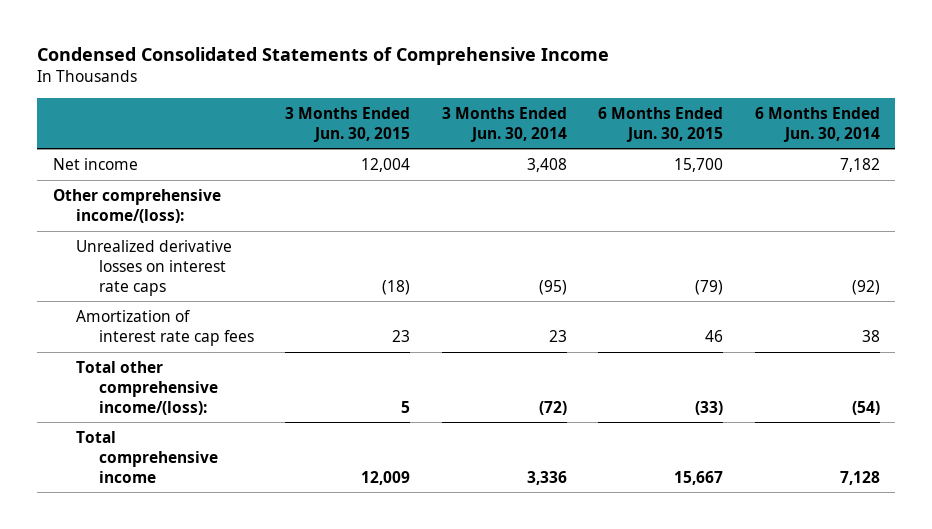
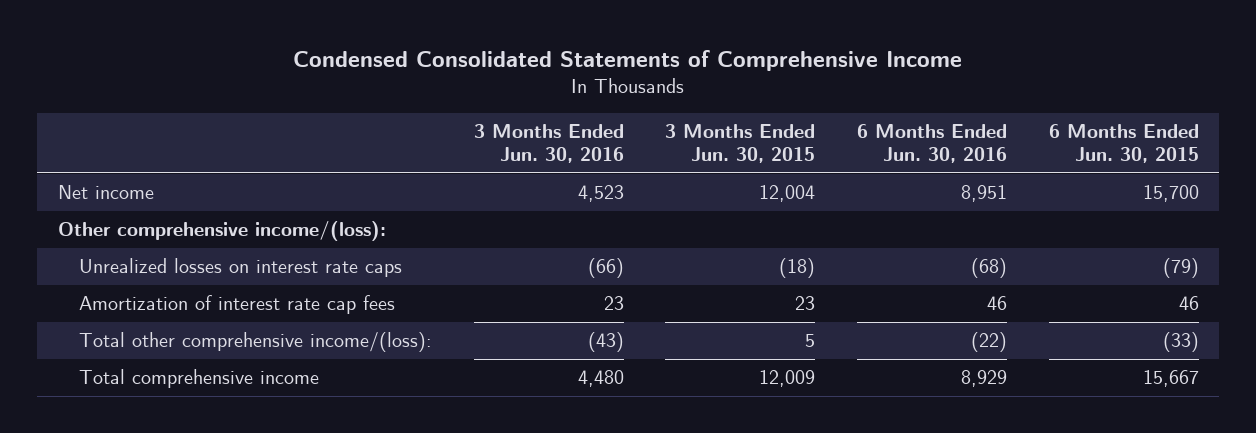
[441,106,567,142] 3 Months Ended Jun. 30, 2014 -> none
[754,106,880,142] 6 Months Ended Jun. 30, 2014 -> none
none -> [473,124,624,163] 3 Months Ended Jun. 30, 2016
none -> [856,124,1007,163] 6 Months Ended Jun. 30, 2016
[75,239,232,296] Unrealized derivative losses on interest rate caps -> [79,258,403,278] Unrealized losses on interest rate caps

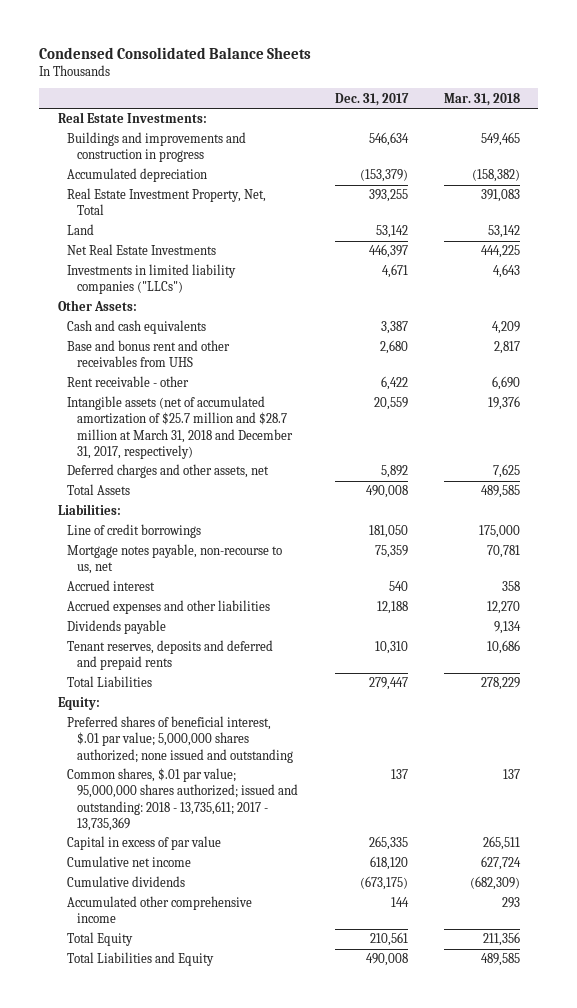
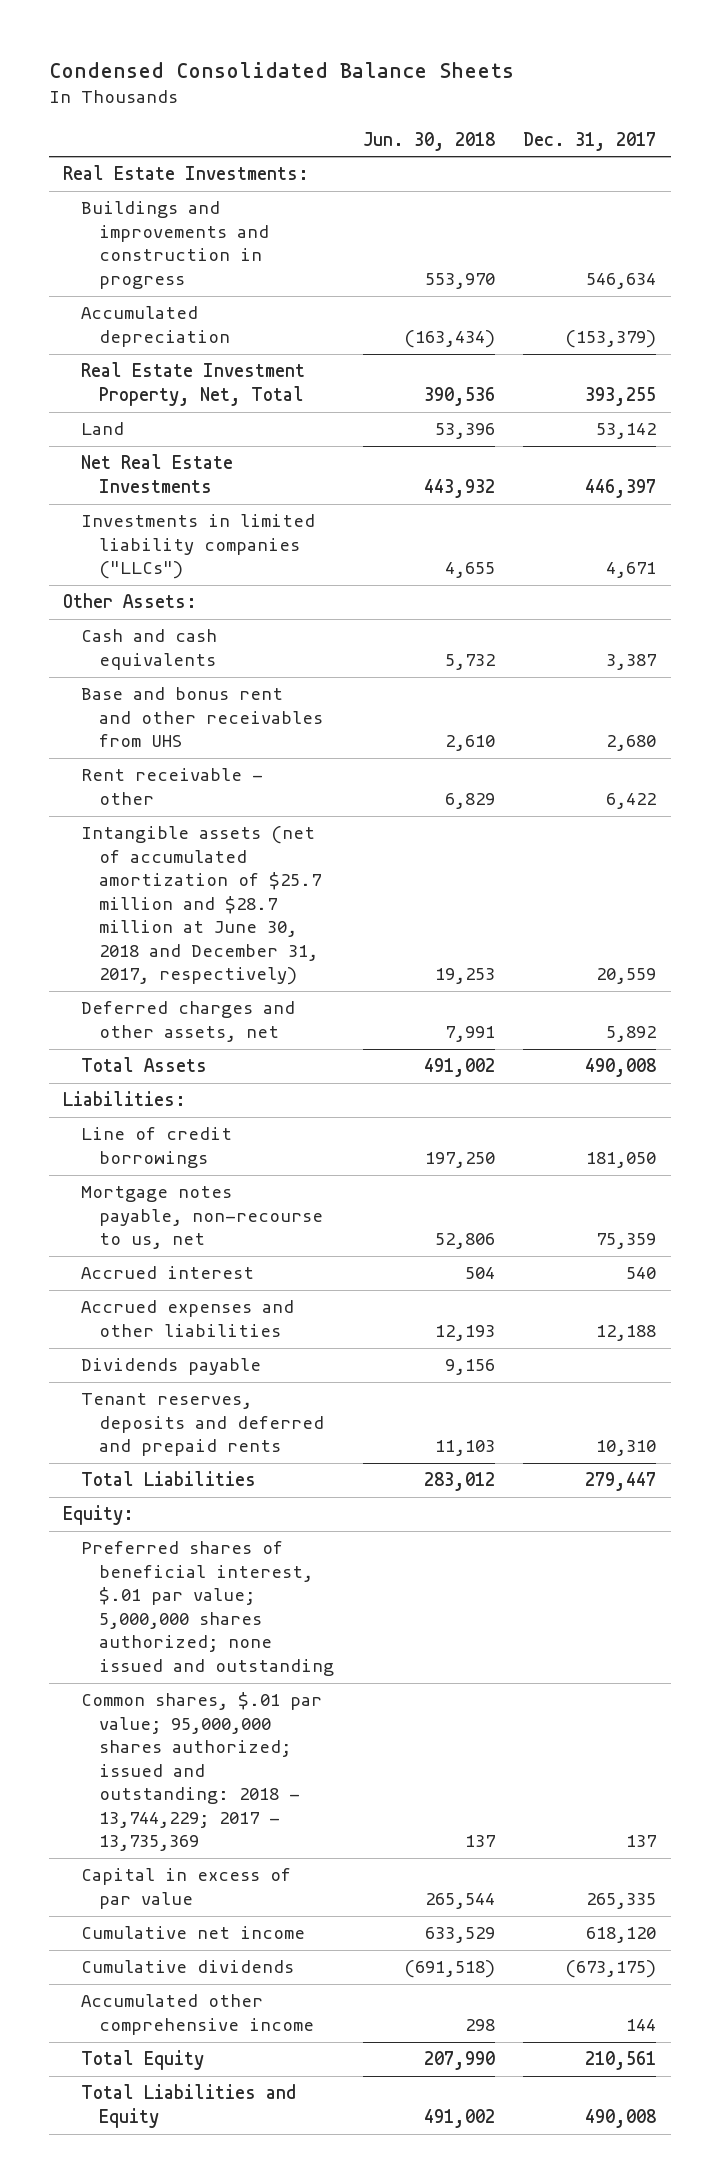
[443,92,520,106] Mar. 31, 2018 -> none
none -> [362,131,495,151] Jun. 30, 2018
[67,396,294,459] Intangible assets (net of accumulated amortization of $25.7 million and $28.7 million at March 31, 2018 and December 31, 2017, respectively) -> [81,826,322,986] Intangible assets (net of accumulated amortization of $25.7 million and $28.7 million at June 30, 2018 and December 31, 2017, respectively)
[67,768,299,831] Common shares, $.01 par value; 95,000,000 shares authorized; issued and outstanding: 2018 - 13,735,611; 2017 - 13,735,369 -> [81,1692,323,1852] Common shares, $.01 par value; 95,000,000 shares authorized; issued and outstanding: 2018 - 13,744,229; 2017 - 13,735,369

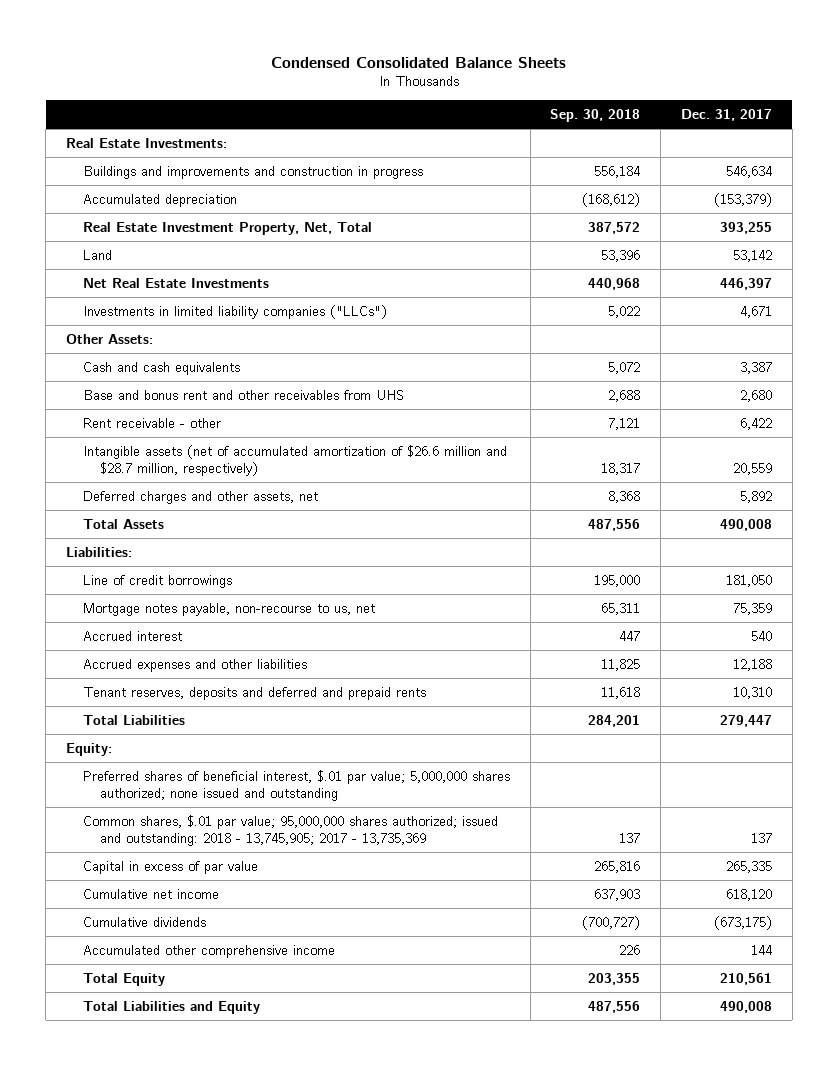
[362,131,495,151] Jun. 30, 2018 -> none
none -> [550,109,641,123] Sep. 30, 2018
[81,826,322,986] Intangible assets (net of accumulated amortization of $25.7 million and $28.7 million at June 30, 2018 and December 31, 2017, respectively) -> [82,444,507,476] Intangible assets (net of accumulated amortization of $26.6 million and $28.7 million, respectively)
[81,1358,262,1376] Dividends payable -> none
[81,1692,323,1852] Common shares, $.01 par value; 95,000,000 shares authorized; issued and outstanding: 2018 - 13,744,229; 2017 - 13,735,369 -> [82,814,498,846] Common shares, $.01 par value; 95,000,000 shares authorized; issued and outstanding: 2018 - 13,745,905; 2017 - 13,735,369

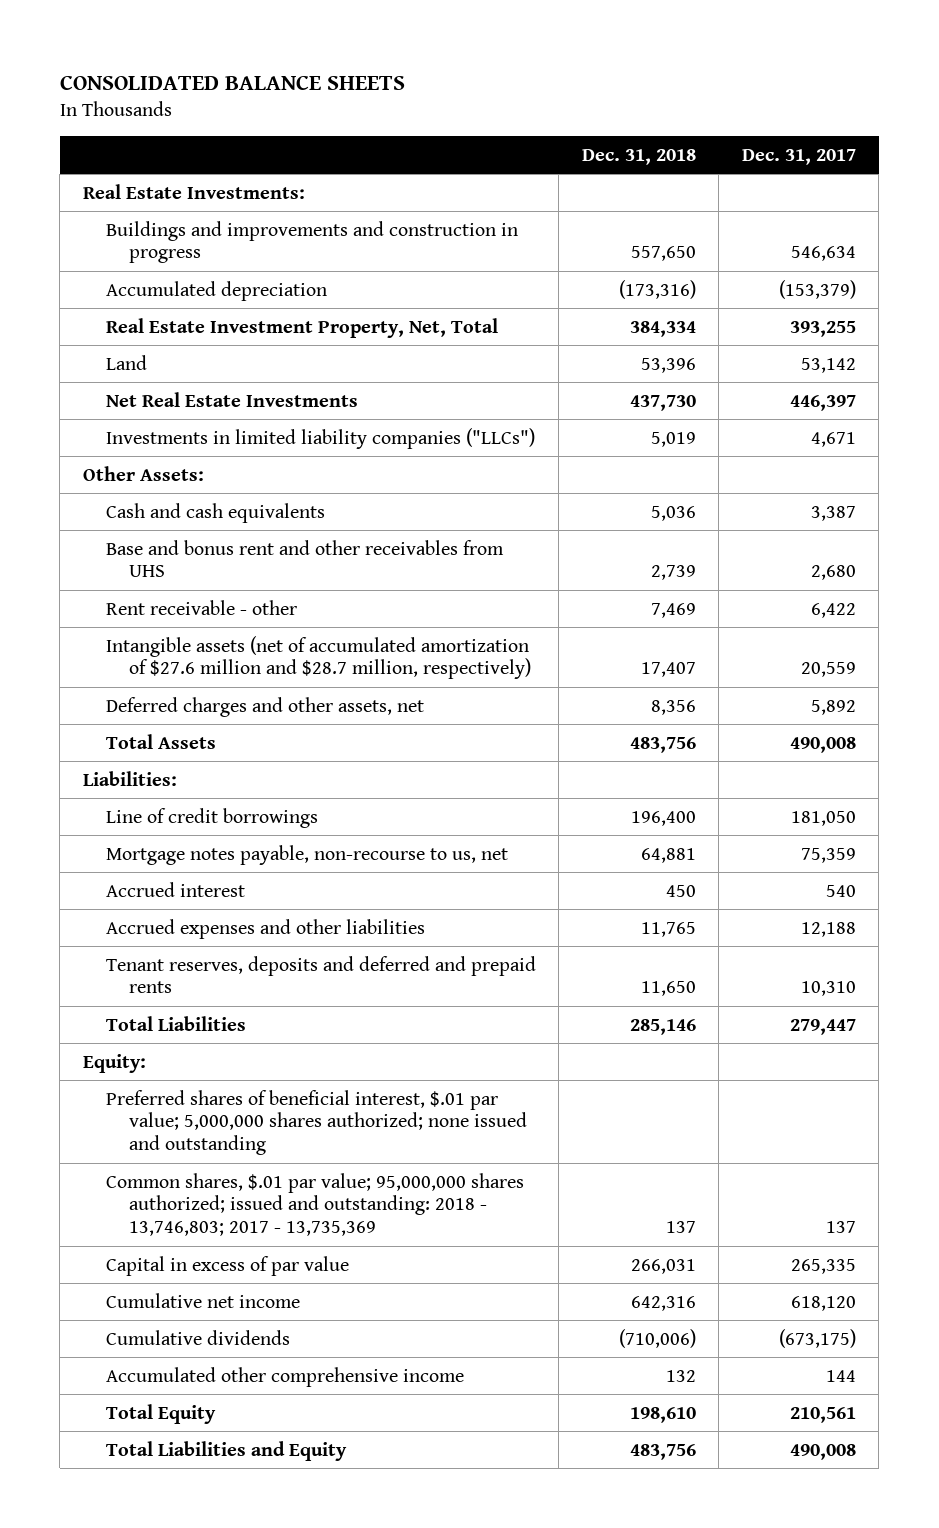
[271,56,567,68] Condensed Consolidated Balance Sheets -> [59,75,405,91] CONSOLIDATED BALANCE SHEETS
[550,109,641,123] Sep. 30, 2018 -> none
none -> [581,148,696,165] Dec. 31, 2018
[82,444,507,476] Intangible assets (net of accumulated amortization of $26.6 million and $28.7 million, respectively) -> [106,635,532,680] Intangible assets (net of accumulated amortization of $27.6 million and $28.7 million, respectively)
[82,814,498,846] Common shares, $.01 par value; 95,000,000 shares authorized; issued and outstanding: 2018 - 13,745,905; 2017 - 13,735,369 -> [106,1172,525,1237] Common shares, $.01 par value; 95,000,000 shares authorized; issued and outstanding: 2018 - 13,746,803; 2017 - 13,735,369

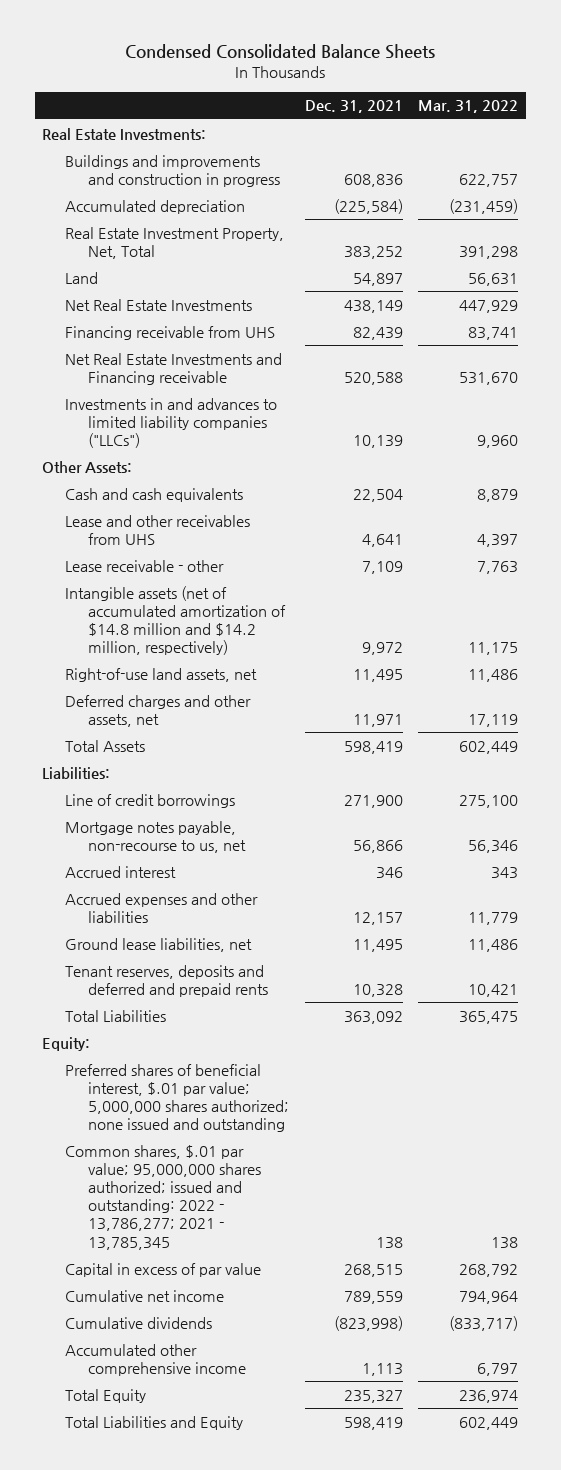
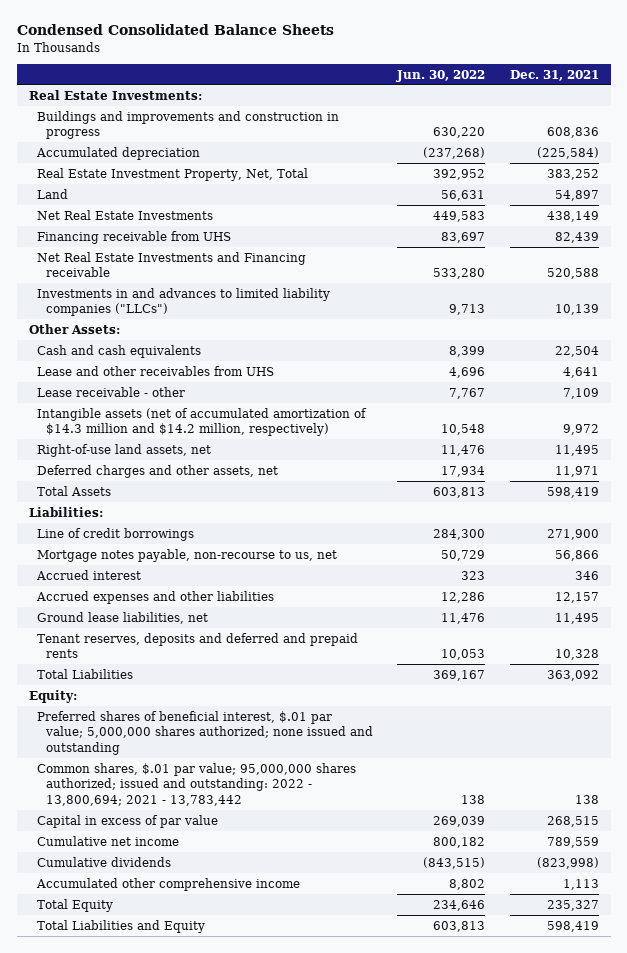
[418,100,519,114] Mar. 31, 2022 -> none
none -> [396,69,486,82] Jun. 30, 2022
[65,585,287,656] Intangible assets (net of accumulated amortization of $14.8 million and $14.2 million, respectively) -> [37,407,368,437] Intangible assets (net of accumulated amortization of $14.3 million and $14.2 million, respectively)
[65,1144,262,1250] Common shares, $.01 par value; 95,000,000 shares authorized; issued and outstanding: 2022 - 13,786,277; 2021 - 13,785,345 -> [37,762,357,806] Common shares, $.01 par value; 95,000,000 shares authorized; issued and outstanding: 2022 - 13,800,694; 2021 - 13,783,442

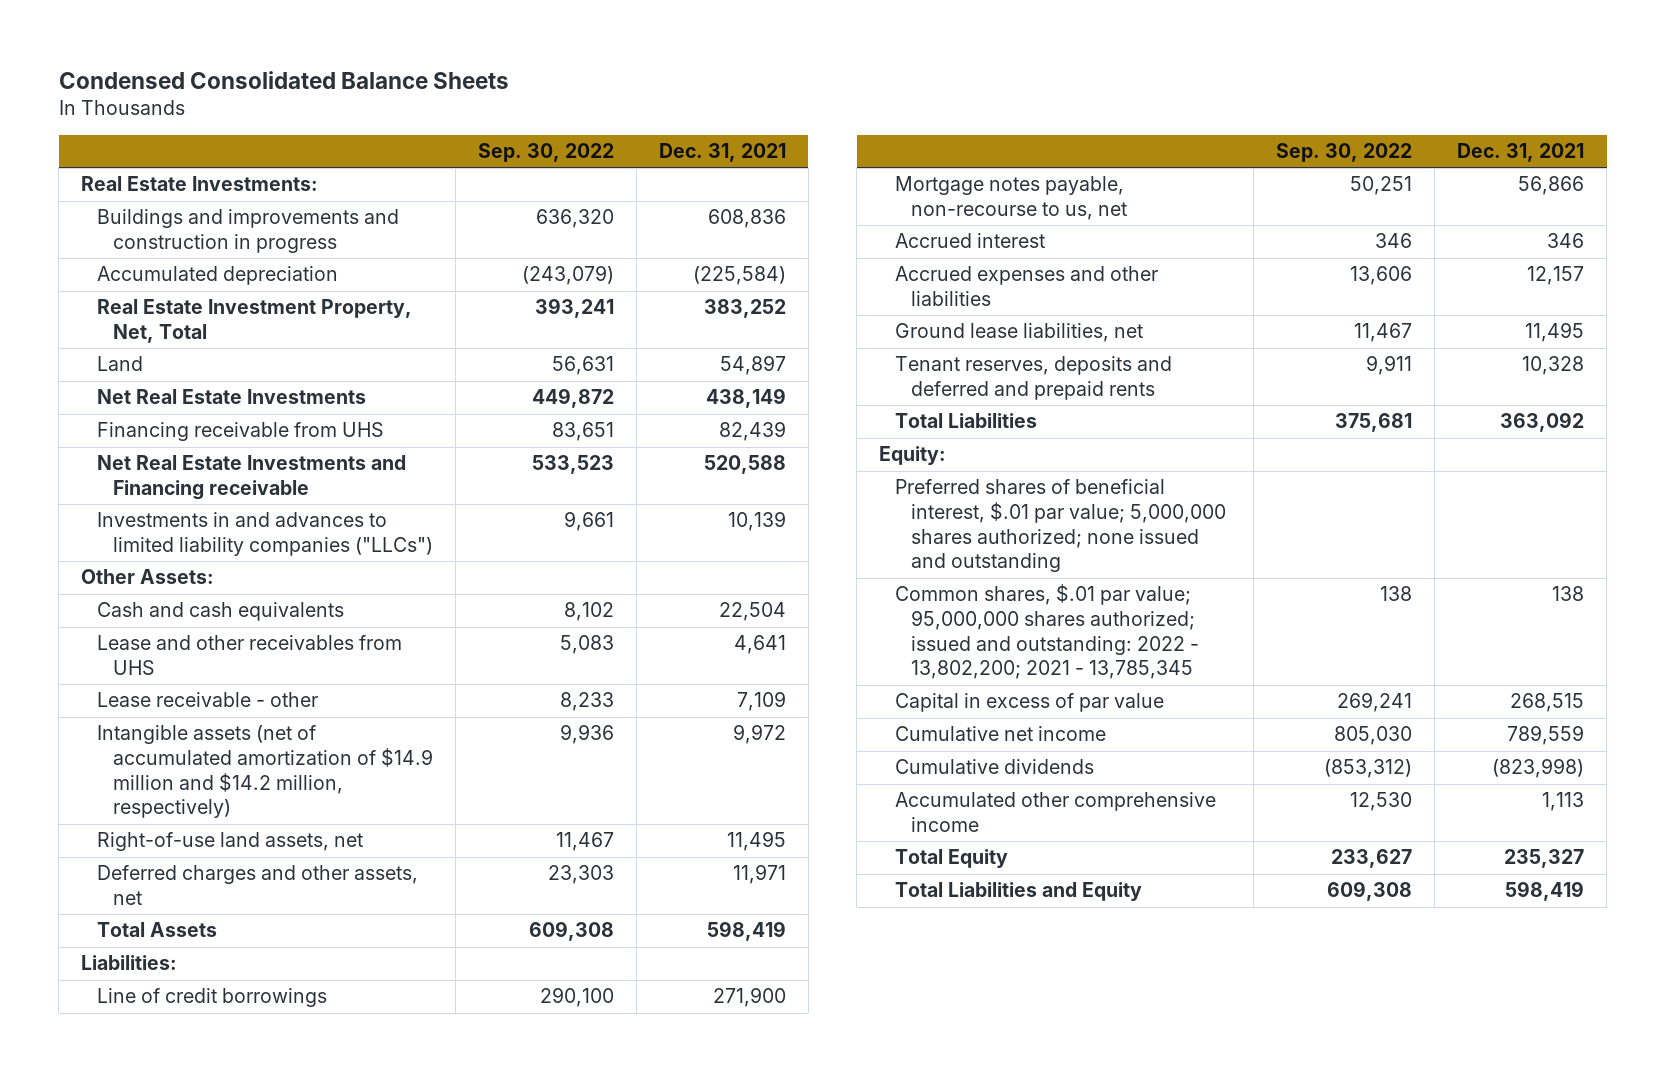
[396,69,486,82] Jun. 30, 2022 -> none
none -> [477,143,614,163] Sep. 30, 2022
[37,407,368,437] Intangible assets (net of accumulated amortization of $14.3 million and $14.2 million, respectively) -> [96,725,433,819] Intangible assets (net of accumulated amortization of $14.9 million and $14.2 million, respectively)
[37,762,357,806] Common shares, $.01 par value; 95,000,000 shares authorized; issued and outstanding: 2022 - 13,800,694; 2021 - 13,783,442 -> [895,584,1199,680] Common shares, $.01 par value; 95,000,000 shares authorized; issued and outstanding: 2022 - 13,802,200; 2021 - 13,785,345

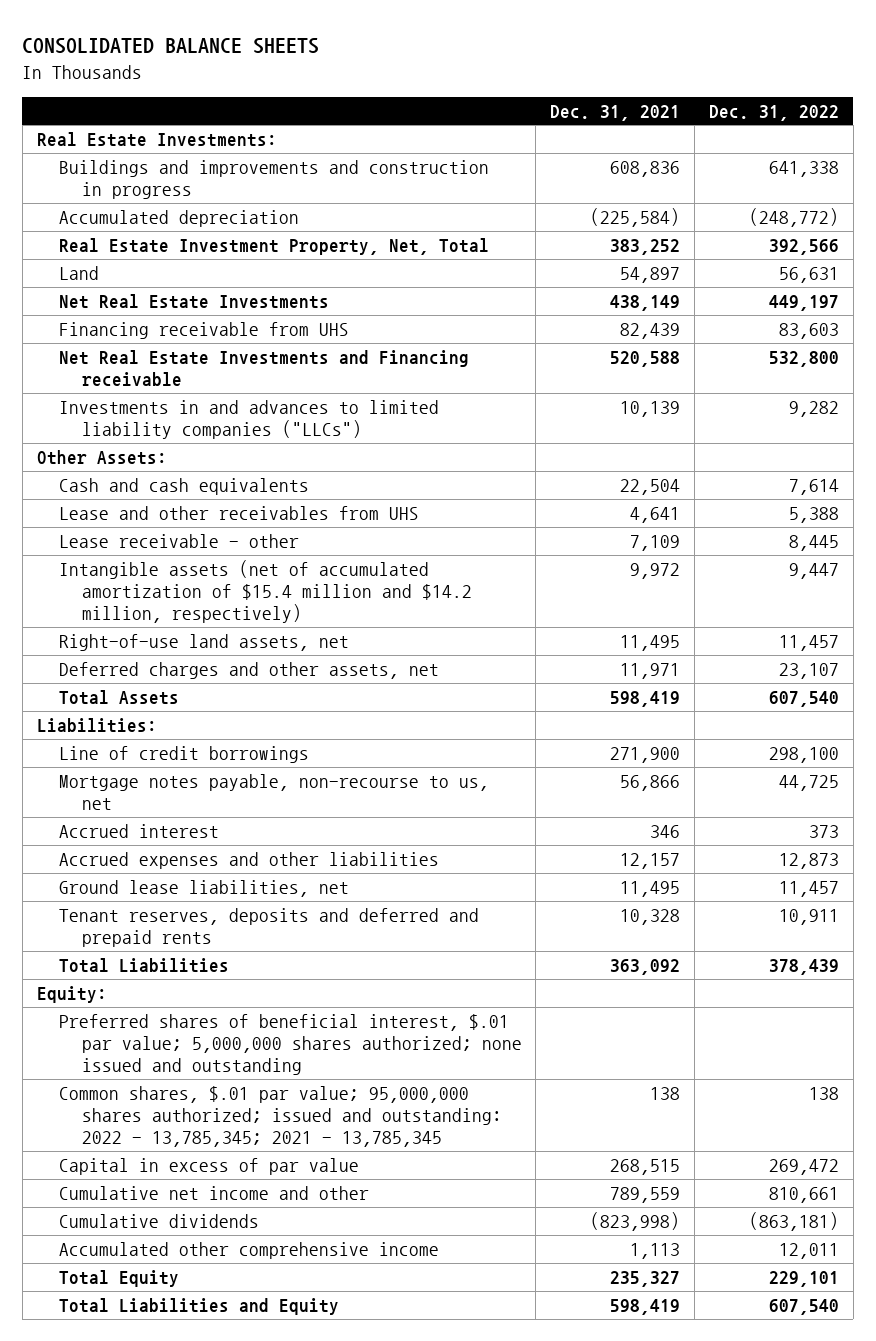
[58,70,509,89] Condensed Consolidated Balance Sheets -> [22,37,320,54] CONSOLIDATED BALANCE SHEETS
[477,143,614,163] Sep. 30, 2022 -> none
none -> [709,104,840,121] Dec. 31, 2022
[96,725,433,819] Intangible assets (net of accumulated amortization of $14.9 million and $14.2 million, respectively) -> [59,560,472,623] Intangible assets (net of accumulated amortization of $15.4 million and $14.2 million, respectively)
[895,584,1199,680] Common shares, $.01 par value; 95,000,000 shares authorized; issued and outstanding: 2022 - 13,802,200; 2021 - 13,785,345 -> [59,1086,502,1147] Common shares, $.01 par value; 95,000,000 shares authorized; issued and outstanding: 2022 - 13,785,345; 2021 - 13,785,345
[895,726,1107,742] Cumulative net income -> [59,1186,370,1201] Cumulative net income and other

